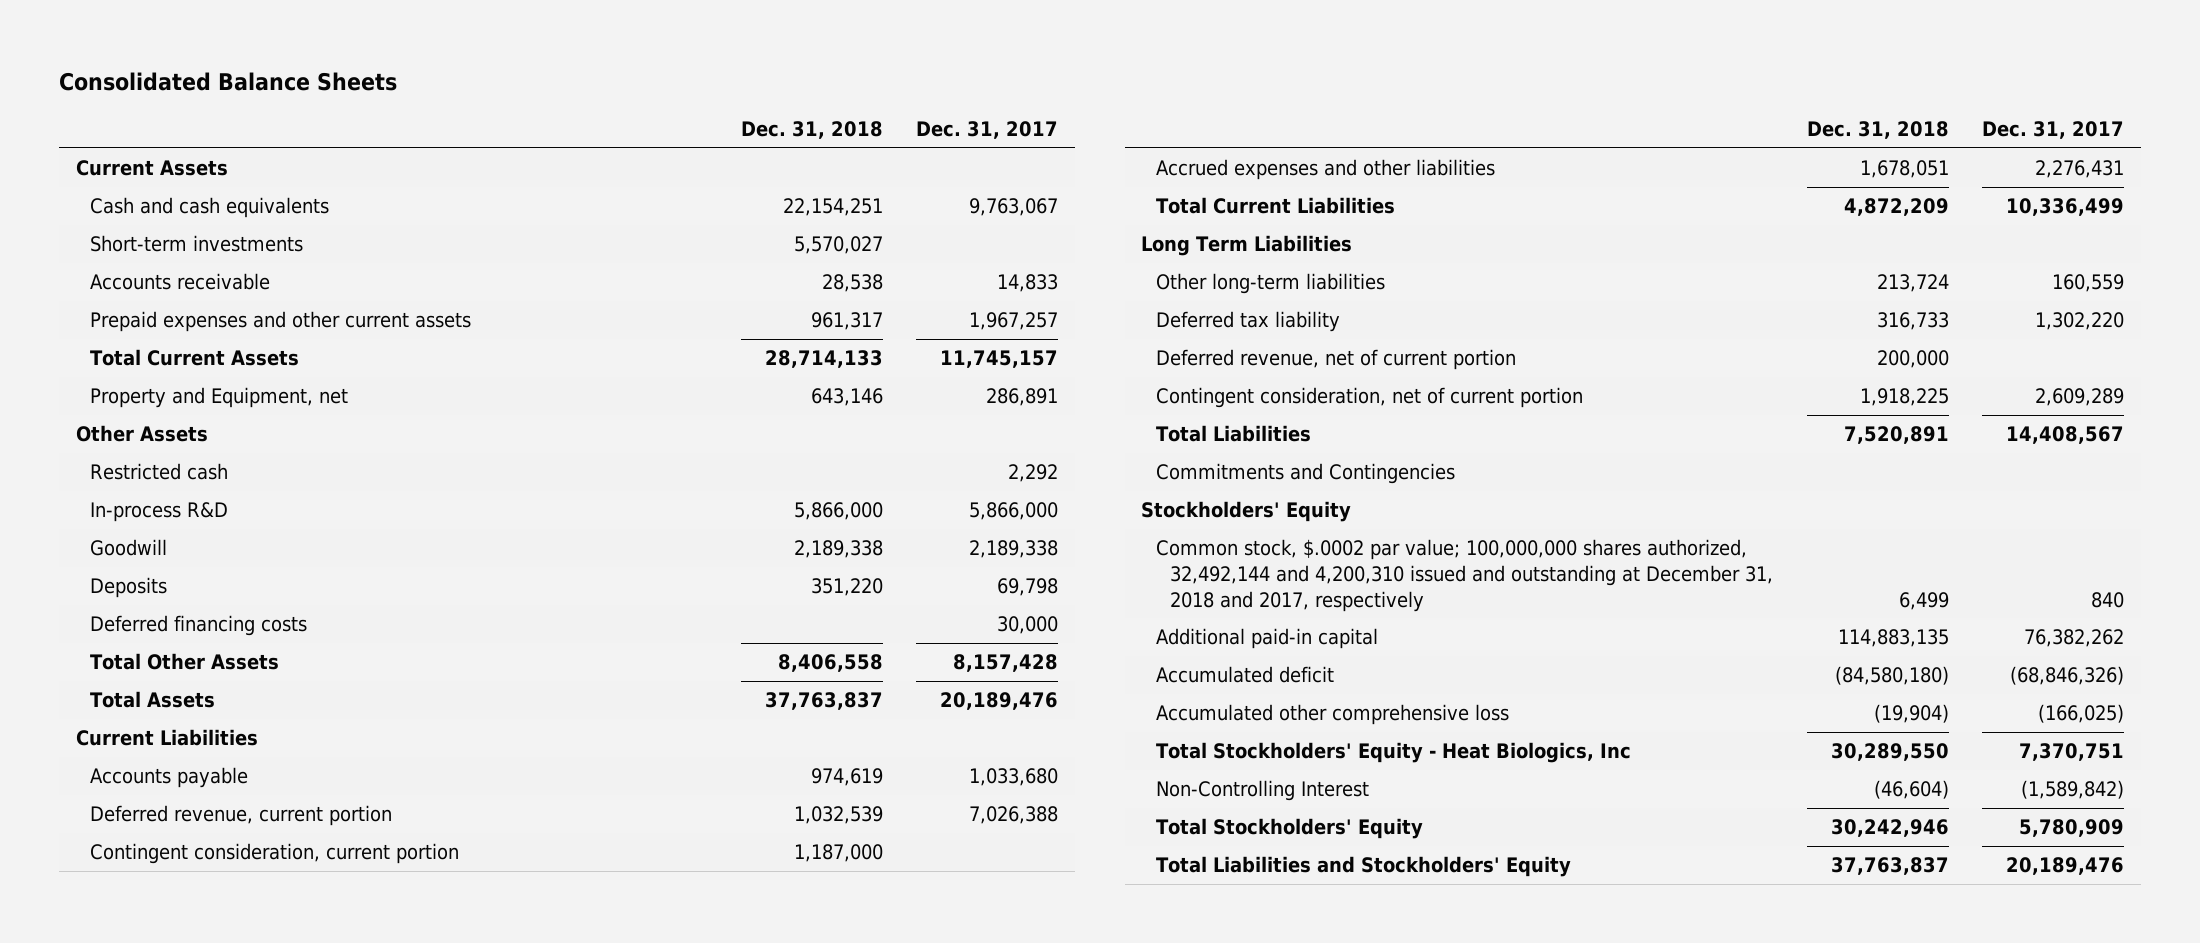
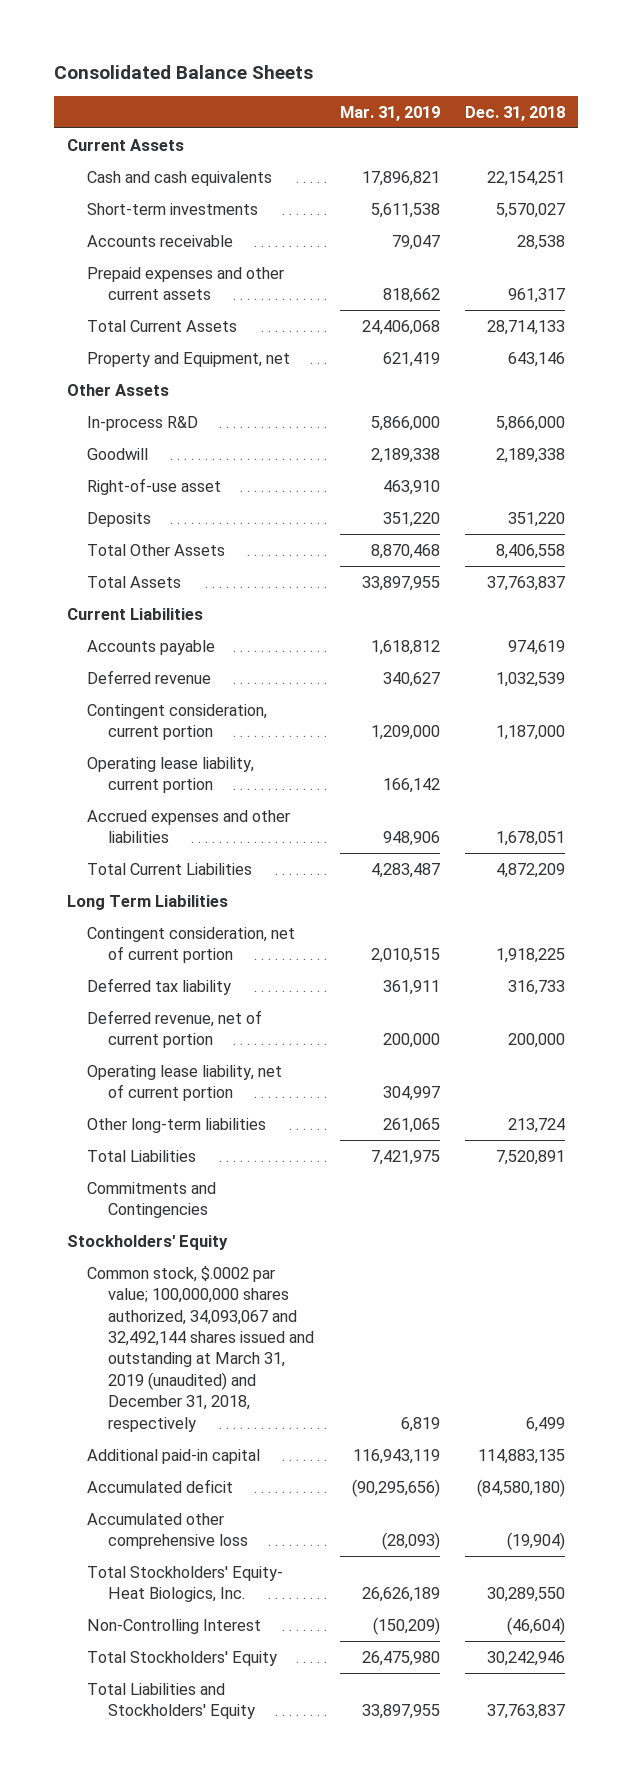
[916,120,1059,139] Dec. 31, 2017 -> none
none -> [339,105,440,121] Mar. 31, 2019
[89,463,228,481] Restricted cash -> none
none -> [87,477,222,495] Right-of-use asset
[89,615,307,637] Deferred financing costs -> none
[89,805,392,827] Deferred revenue, current portion -> [87,669,212,684] Deferred revenue
none -> [87,756,255,794] Operating lease liability, current portion
[1155,387,1583,409] Contingent consideration, net of current portion -> [87,926,296,964] Contingent consideration, net of current portion
none -> [87,1064,283,1102] Operating lease liability, net of current portion
[1155,273,1385,295] Other long-term liabilities -> [87,1117,267,1133] Other long-term liabilities
[1155,539,1774,612] Common stock, $.0002 par value; 100,000,000 shares authorized, 32,492,144 and 4,200,310 issued and outstanding at December 31, 2018 and 2017, respectively -> [87,1265,314,1432] Common stock, $.0002 par value; 100,000,000 shares authorized, 34,093,067 and 32,492,144 shares issued and outstanding at March 31, 2019 (unaudited) and December 31, 2018, respectively
[1155,742,1631,764] Total Stockholders' Equity - Heat Biologics, Inc -> [87,1565,284,1603] Total Stockholders' Equity- Heat Biologics, Inc.

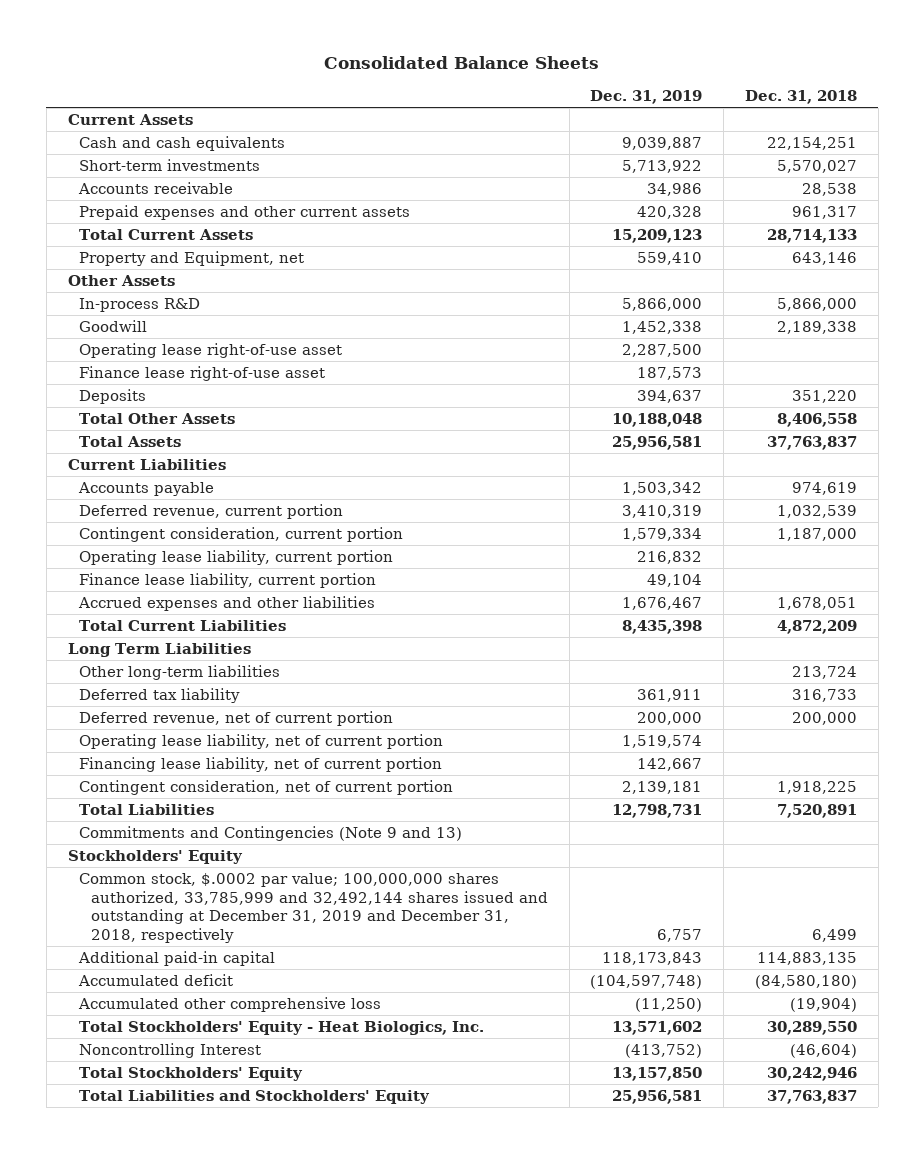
[339,105,440,121] Mar. 31, 2019 -> none
none -> [590,90,703,105] Dec. 31, 2019
[87,477,222,495] Right-of-use asset -> [79,342,343,358] Operating lease right-of-use asset
none -> [79,365,326,381] Finance lease right-of-use asset
[87,669,212,684] Deferred revenue -> [79,503,344,519] Deferred revenue, current portion
none -> [79,572,377,588] Finance lease liability, current portion
[87,1117,267,1133] Other long-term liabilities -> [79,664,281,680] Other long-term liabilities
none -> [79,756,443,772] Financing lease liability, net of current portion
[87,926,296,964] Contingent consideration, net of current portion -> [79,779,454,795] Contingent consideration, net of current portion
[87,1181,217,1219] Commitments and Contingencies -> [79,825,463,841] Commitments and Contingencies (Note 9 and 13)
[87,1265,314,1432] Common stock, $.0002 par value; 100,000,000 shares authorized, 34,093,067 and 32,492,144 shares issued and outstanding at March 31, 2019 (unaudited) and December 31, 2018, respectively -> [79,872,549,944] Common stock, $.0002 par value; 100,000,000 shares authorized, 33,785,999 and 32,492,144 shares issued and outstanding at December 31, 2019 and December 31, 2018, respectively
[87,1565,284,1603] Total Stockholders' Equity- Heat Biologics, Inc. -> [79,1020,485,1035] Total Stockholders' Equity - Heat Biologics, Inc.
[87,1618,262,1634] Non-Controlling Interest -> [79,1042,262,1058] Noncontrolling Interest

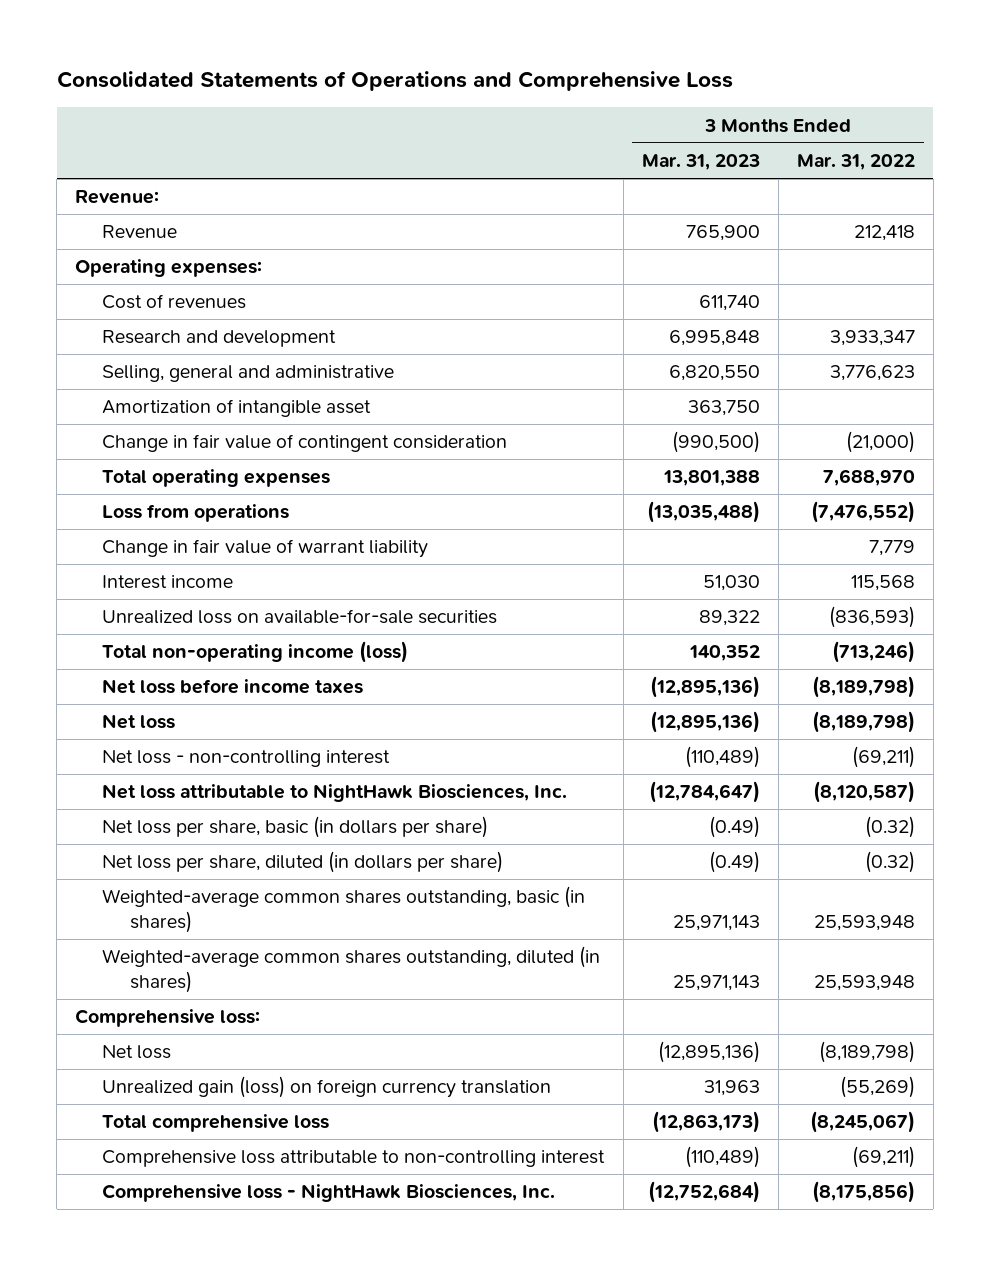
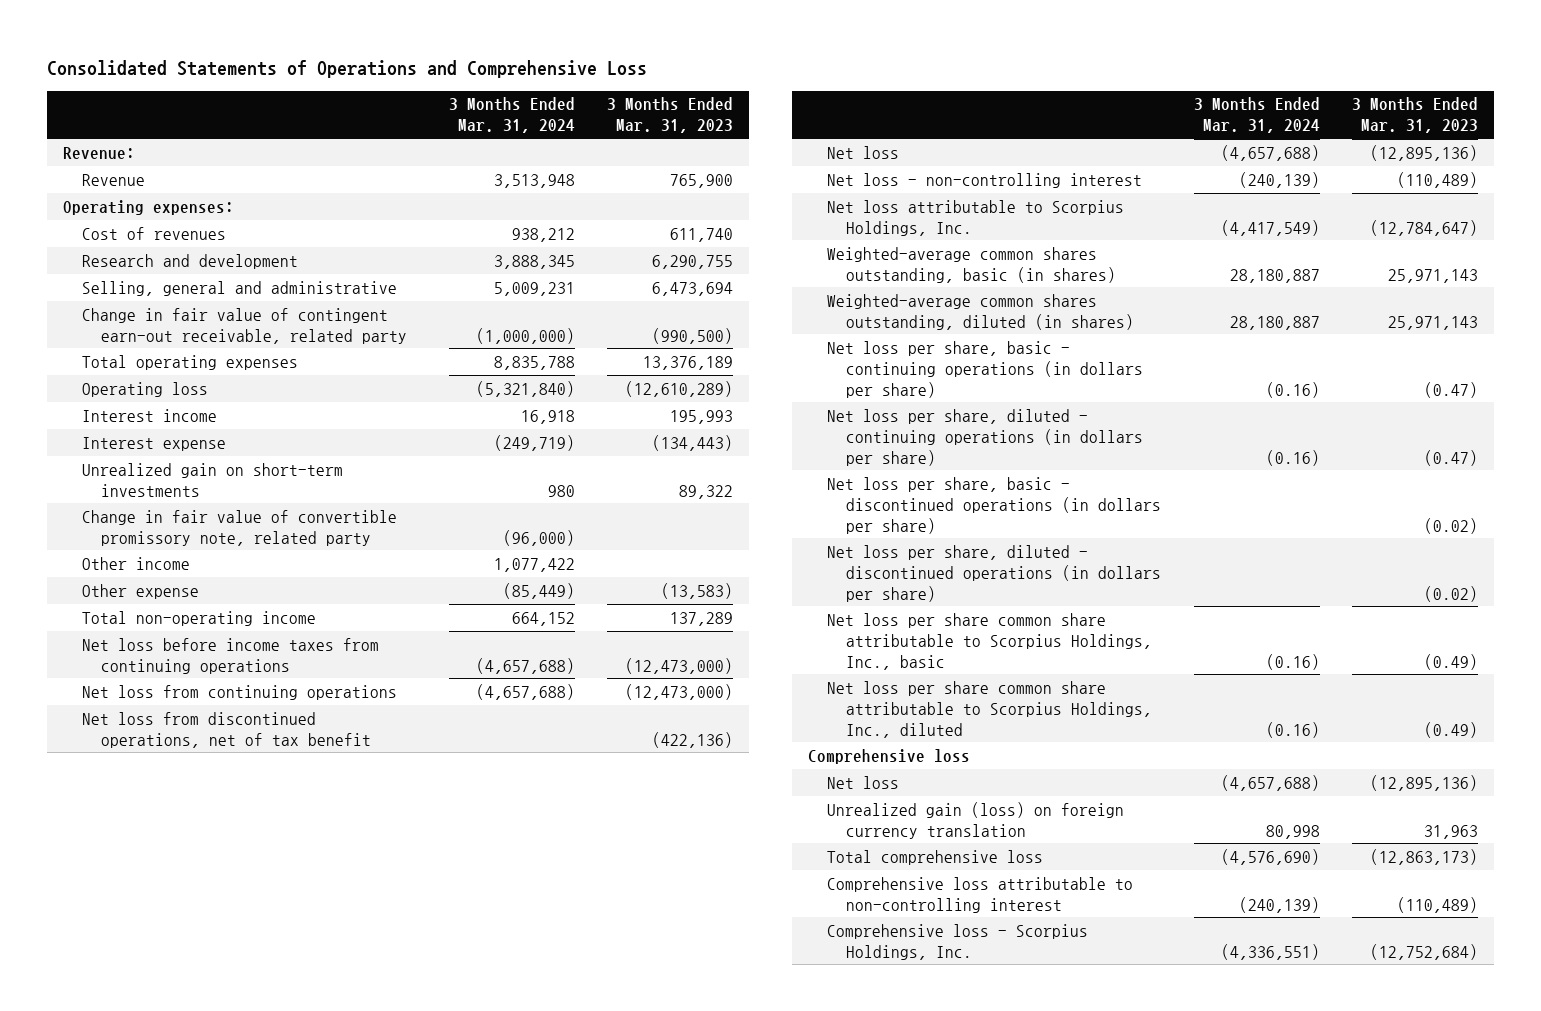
[796,154,915,171] Mar. 31, 2022 -> none
none -> [448,97,575,134] 3 Months Ended Mar. 31, 2024
[102,399,372,418] Amortization of intangible asset -> none
[102,539,429,559] Change in fair value of warrant liability -> none
[668,330,760,347] 6,995,848 -> [651,254,733,269] 6,290,755
[668,365,760,382] 6,820,550 -> [651,281,733,296] 6,473,694
[102,434,508,453] Change in fair value of contingent consideration -> [82,307,408,344] Change in fair value of contingent earn-out receivable, related party
[662,470,760,487] 13,801,388 -> [642,355,733,370] 13,376,189
[102,504,290,523] Loss from operations -> [82,381,209,397] Operating loss
[646,501,760,524] (13,035,488) -> [624,380,733,397] (12,610,289)
[702,575,760,592] 51,030 -> [669,409,733,424] 195,993
none -> [82,436,227,451] Interest expense
[102,609,498,625] Unrealized loss on available-for-sale securities -> [82,462,344,497] Unrealized gain on short-term investments
none -> [82,509,398,546] Change in fair value of convertible promissory note, related party
none -> [82,556,191,570] Other income
none -> [82,583,200,599] Other expense
[102,641,409,664] Total non-operating income (loss) -> [82,610,317,626] Total non-operating income
[688,645,760,662] 140,352 -> [669,611,733,626] 137,289
[102,679,364,695] Net loss before income taxes -> [82,637,380,674] Net loss before income taxes from continuing operations
[649,676,760,699] (12,895,136) -> [624,657,733,674] (12,473,000)
none -> [82,684,398,700] Net loss from continuing operations
none -> [82,711,372,748] Net loss from discontinued operations, net of tax benefit
[102,816,489,839] Net loss per share, basic (in dollars per share) -> none
[102,851,504,874] Net loss per share, diluted (in dollars per share) -> none
[102,784,568,803] Net loss attributable to NightHawk Biosciences, Inc. -> [827,199,1125,236] Net loss attributable to Scorpius Holdings, Inc.
none -> [827,340,1144,398] Net loss per share, basic - continuing operations (in dollars per share)
none -> [827,408,1144,466] Net loss per share, diluted - continuing operations (in dollars per share)
none -> [827,476,1162,534] Net loss per share, basic - discontinued operations (in dollars per share)
none -> [827,544,1162,602] Net loss per share, diluted - discontinued operations (in dollars per share)
none -> [827,612,1153,670] Net loss per share common share attributable to Scorpius Holdings, Inc., basic
none -> [827,680,1153,738] Net loss per share common share attributable to Scorpius Holdings, Inc., diluted
[75,1009,261,1028] Comprehensive loss: -> [808,748,971,764] Comprehensive loss
[102,1184,556,1203] Comprehensive loss - NightHawk Biosciences, Inc. -> [827,923,1089,960] Comprehensive loss - Scorpius Holdings, Inc.

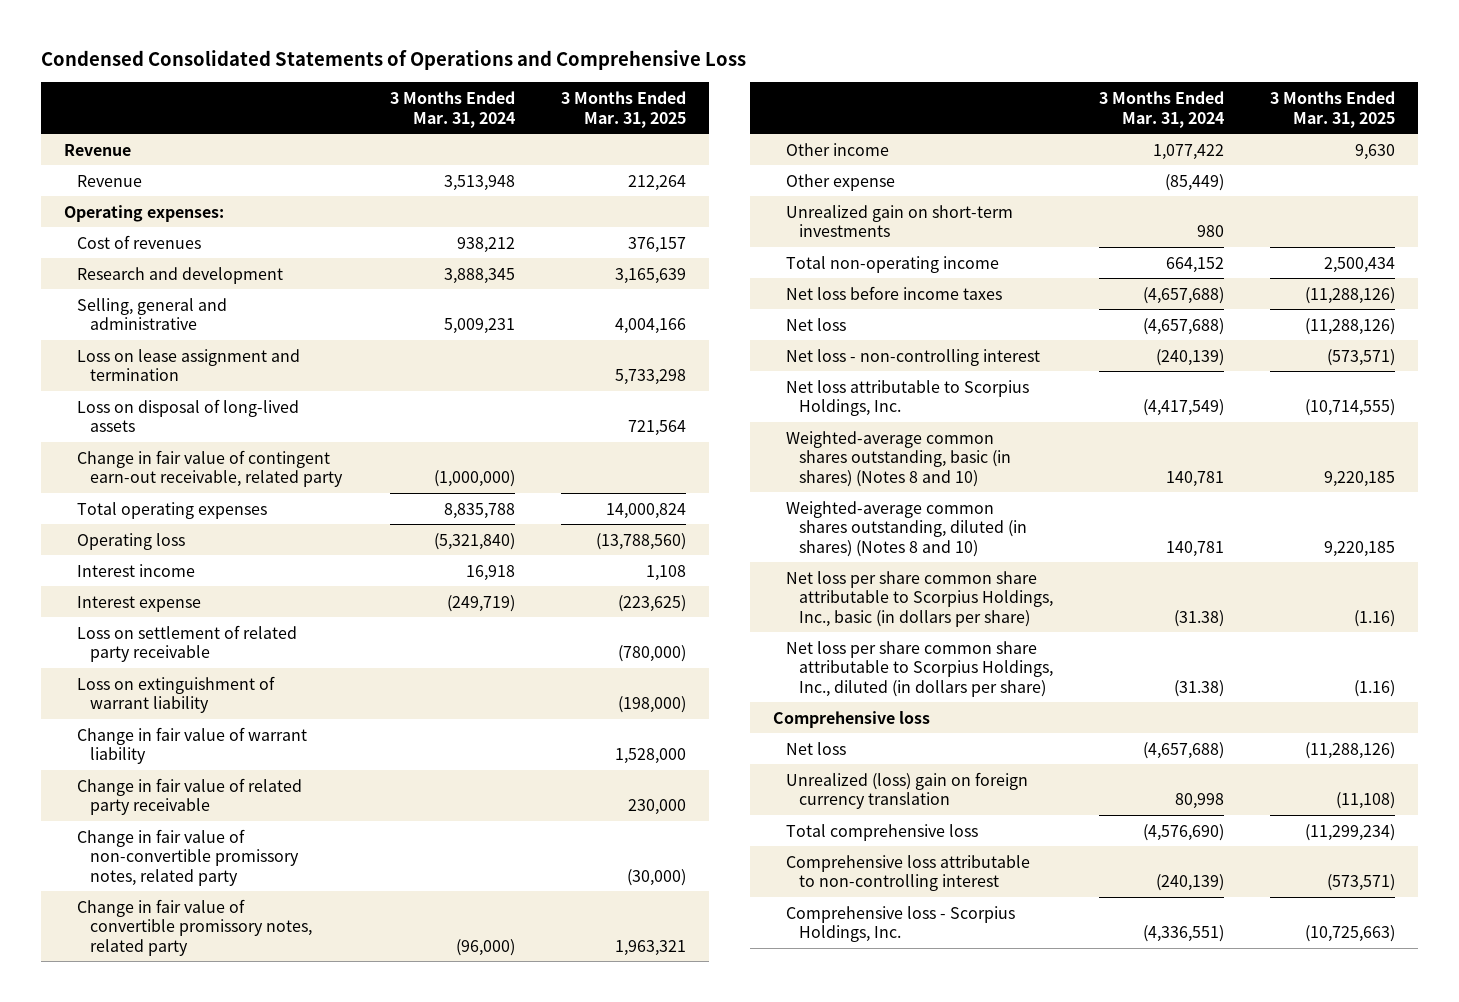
[46,59,647,78] Consolidated Statements of Operations and Comprehensive Loss -> [41,50,747,71] Condensed Consolidated Statements of Operations and Comprehensive Loss
[606,97,733,134] 3 Months Ended Mar. 31, 2023 -> none
none -> [561,91,687,128] 3 Months Ended Mar. 31, 2025
[63,146,136,159] Revenue: -> [64,143,132,156] Revenue
none -> [77,348,301,382] Loss on lease assignment and termination
none -> [77,398,300,433] Loss on disposal of long-lived assets
none -> [77,624,298,663] Loss on settlement of related party receivable
none -> [77,675,276,714] Loss on extinguishment of warrant liability
none -> [77,726,308,765] Change in fair value of warrant liability
none -> [77,777,303,816] Change in fair value of related party receivable
none -> [77,828,299,886] Change in fair value of non-convertible promissory notes, related party
[82,509,398,546] Change in fair value of convertible promissory note, related party -> [77,898,312,956] Change in fair value of convertible promissory notes, related party
[82,462,344,497] Unrealized gain on short-term investments -> [785,204,1013,238] Unrealized gain on short-term investments
[82,684,398,700] Net loss from continuing operations -> none
[82,711,372,748] Net loss from discontinued operations, net of tax benefit -> none
[82,637,380,674] Net loss before income taxes from continuing operations -> [785,285,1002,300] Net loss before income taxes
[827,340,1144,398] Net loss per share, basic - continuing operations (in dollars per share) -> none
[827,408,1144,466] Net loss per share, diluted - continuing operations (in dollars per share) -> none
[827,476,1162,534] Net loss per share, basic - discontinued operations (in dollars per share) -> none
[827,544,1162,602] Net loss per share, diluted - discontinued operations (in dollars per share) -> none
[827,246,1117,283] Weighted-average common shares outstanding, basic (in shares) -> [785,430,1011,487] Weighted-average common shares outstanding, basic (in shares) (Notes 8 and 10)
[1229,268,1320,283] 28,180,887 -> [1165,470,1224,487] 140,781
[827,293,1135,330] Weighted-average common shares outstanding, diluted (in shares) -> [785,500,1027,557] Weighted-average common shares outstanding, diluted (in shares) (Notes 8 and 10)
[1229,315,1320,330] 28,180,887 -> [1165,540,1224,557] 140,781
[827,612,1153,670] Net loss per share common share attributable to Scorpius Holdings, Inc., basic -> [785,570,1053,627] Net loss per share common share attributable to Scorpius Holdings, Inc., basic (in dollars per share)
[1265,653,1320,670] (0.16) -> [1173,609,1224,627] (31.38)
[827,680,1153,738] Net loss per share common share attributable to Scorpius Holdings, Inc., diluted -> [785,640,1053,697] Net loss per share common share attributable to Scorpius Holdings, Inc., diluted (in dollars per share)
[1265,721,1320,738] (0.16) -> [1173,679,1224,697] (31.38)
[827,801,1125,839] Unrealized gain (loss) on foreign currency translation -> [785,771,1028,810] Unrealized (loss) gain on foreign currency translation

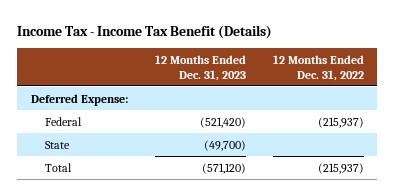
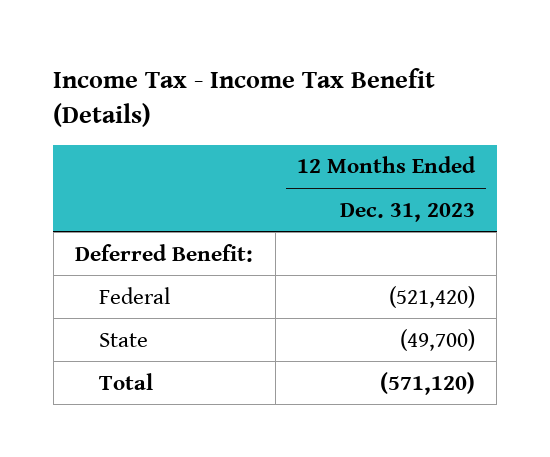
[272,54,364,81] 12 Months Ended Dec. 31, 2022 -> none
[30,93,128,106] Deferred Expense: -> [75,243,254,262] Deferred Benefit:

